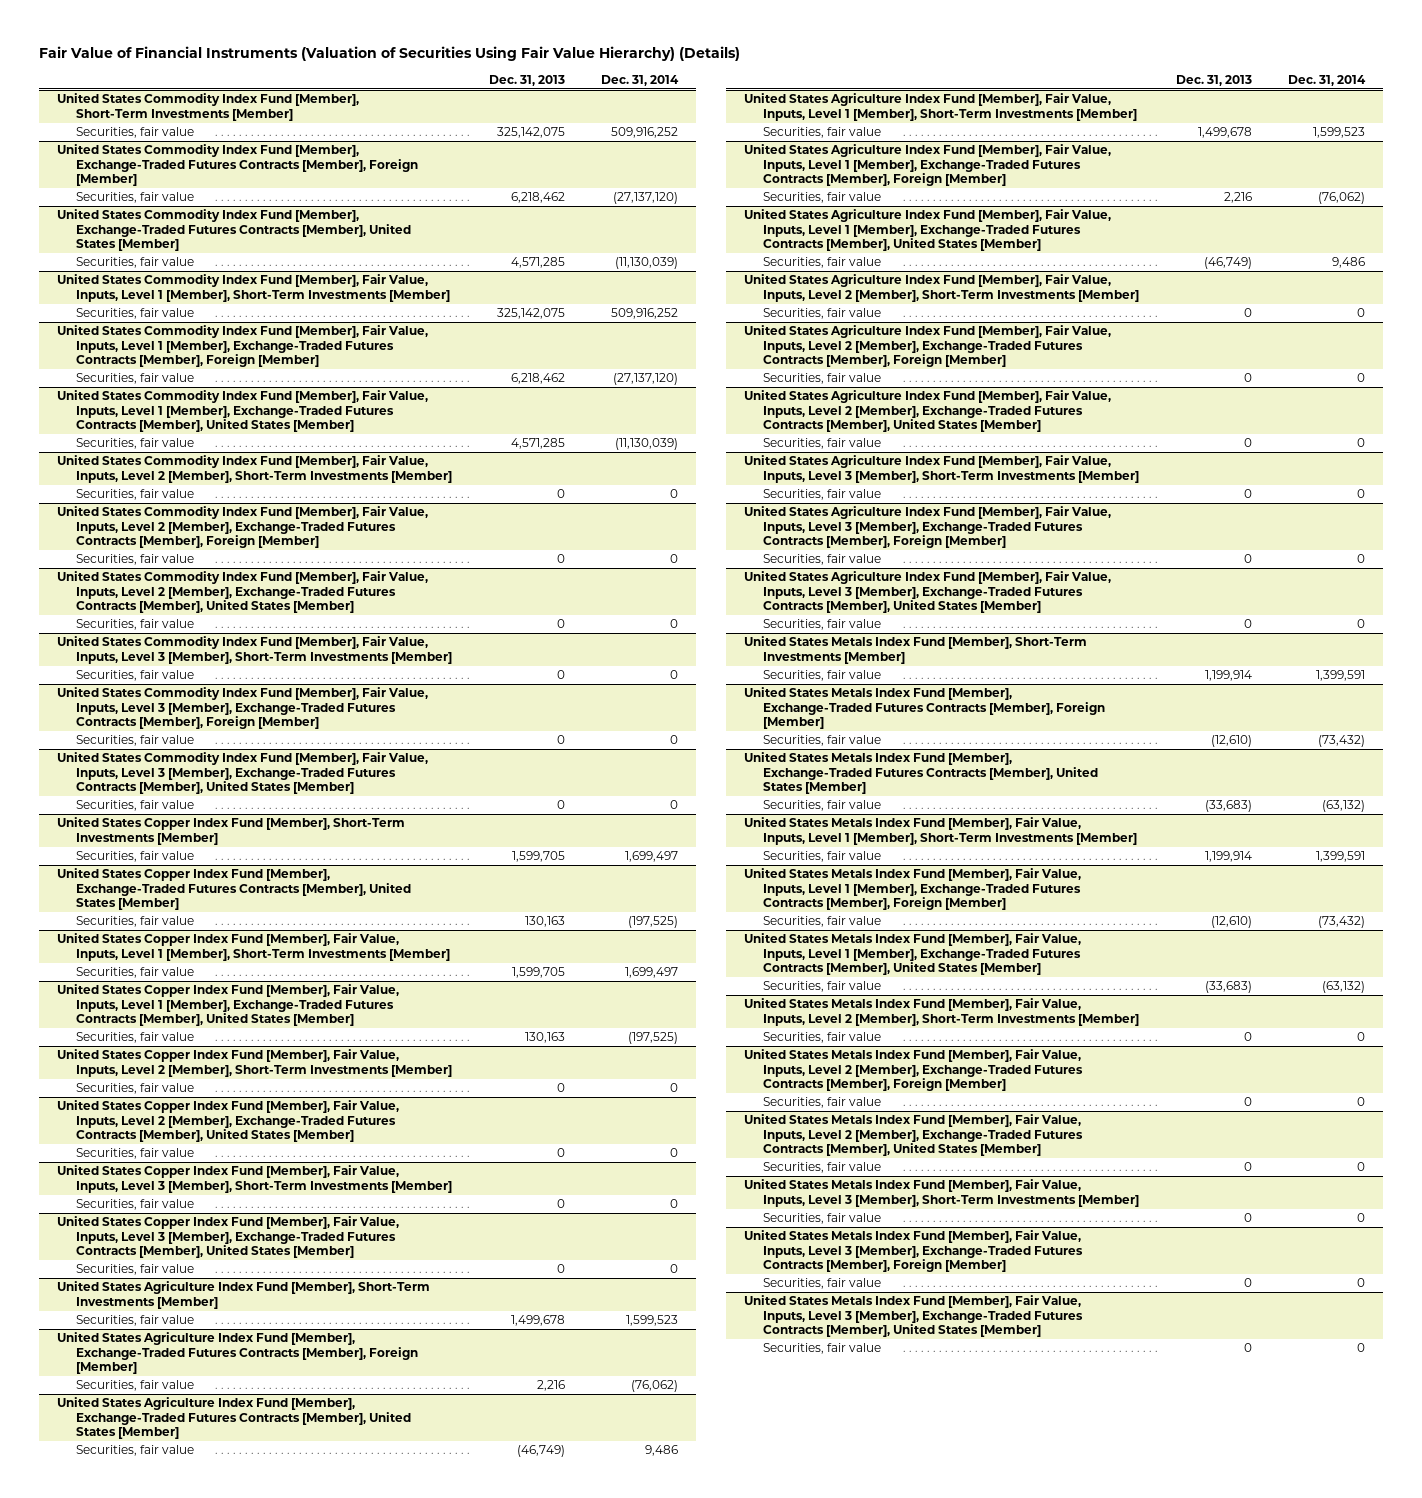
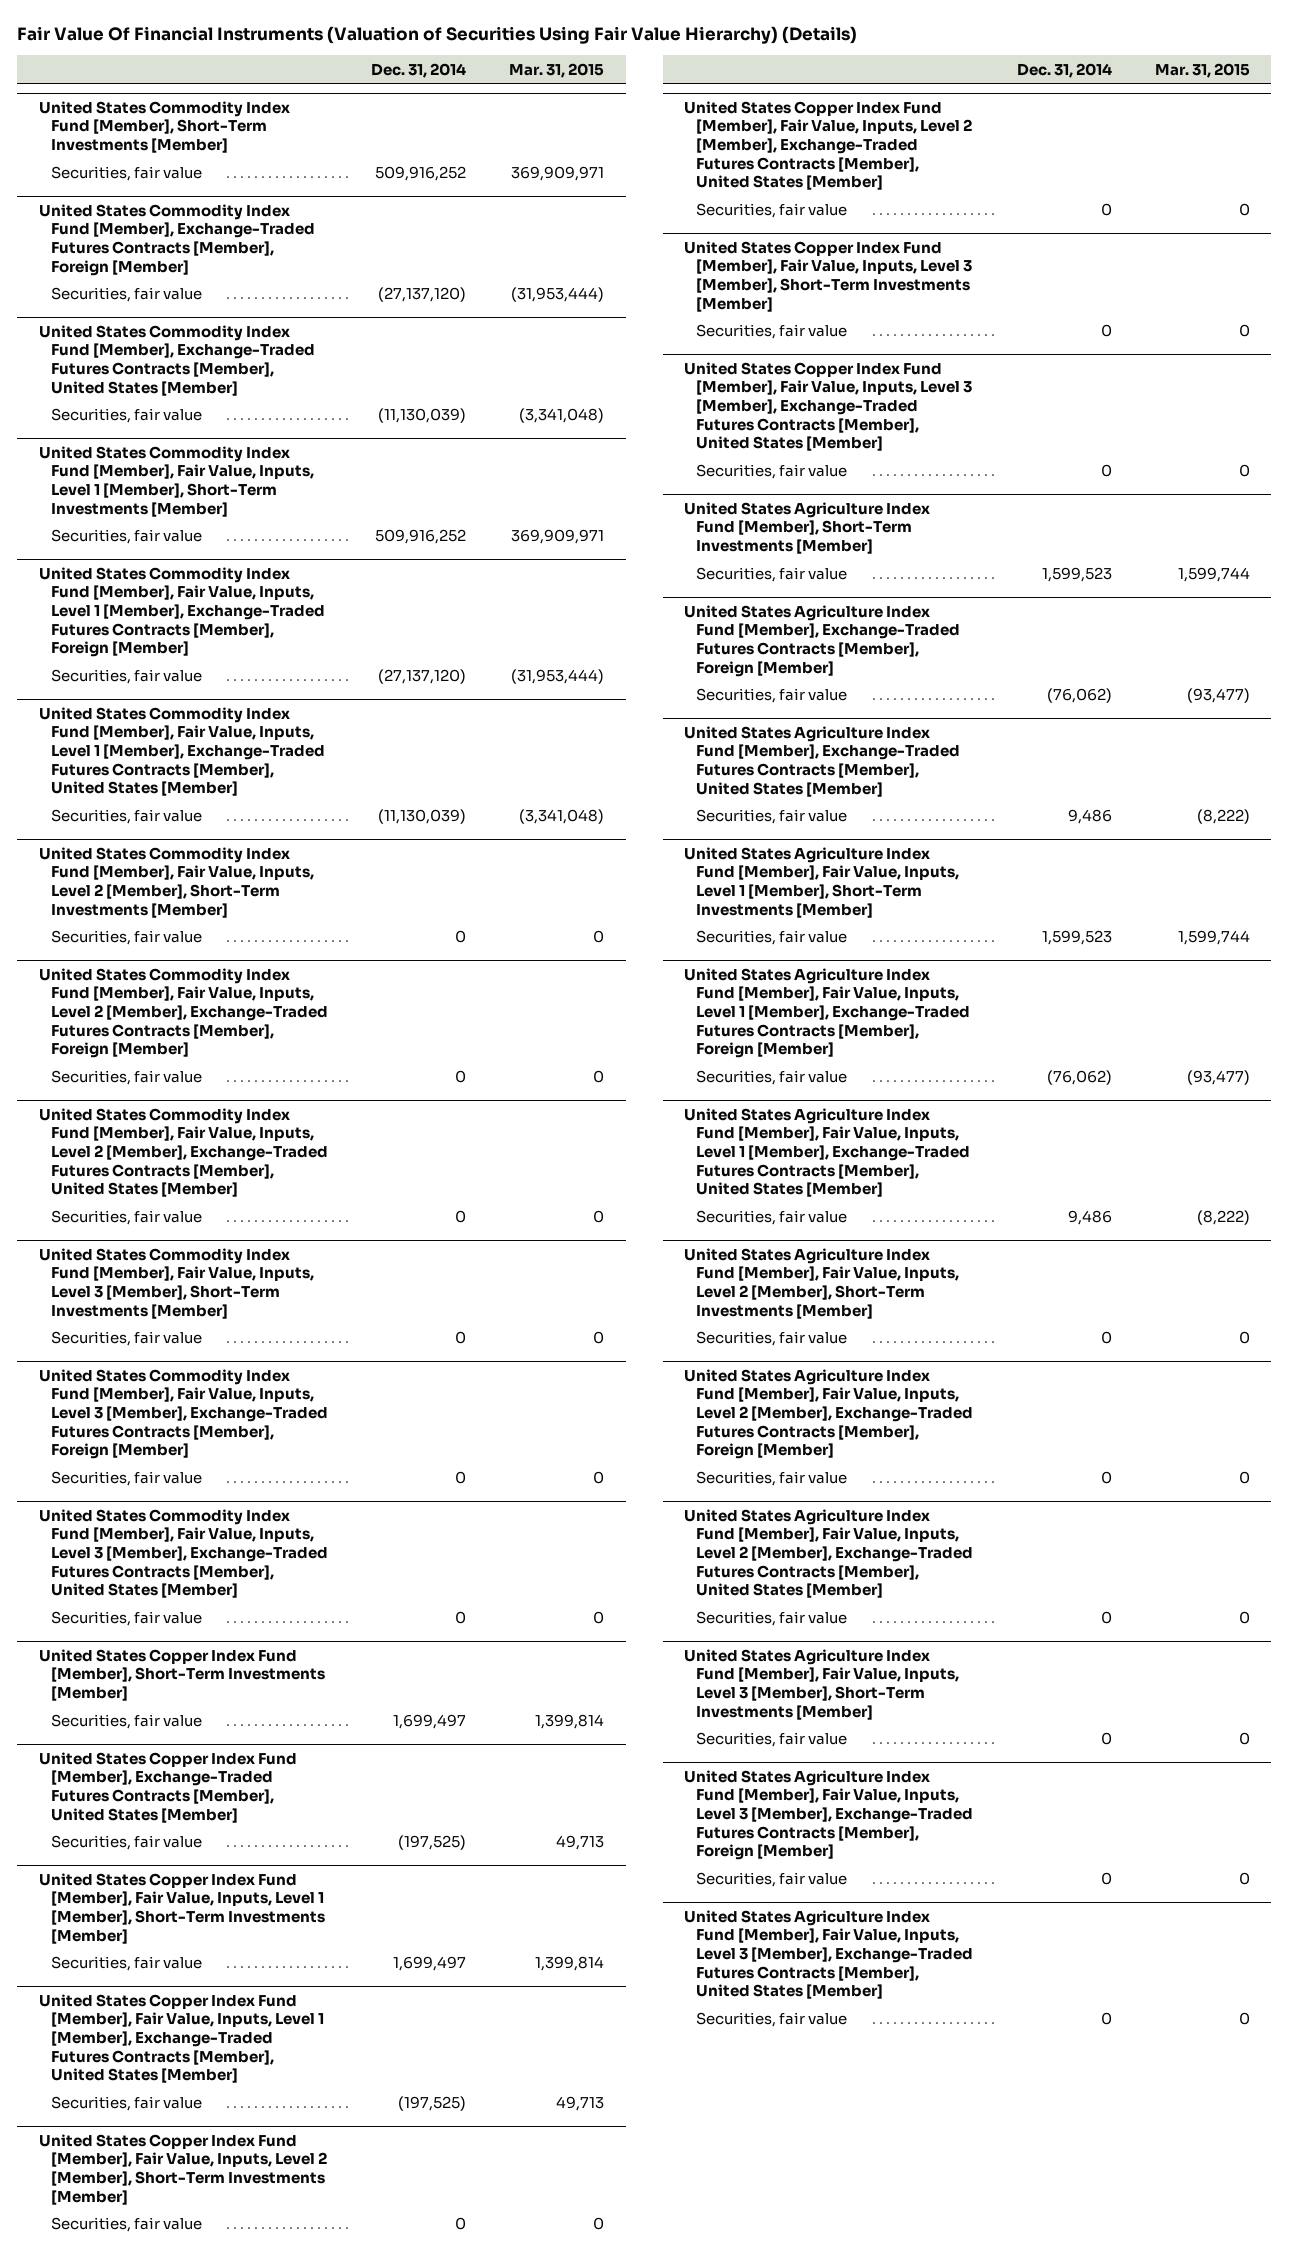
[39,46,741,62] Fair Value of Financial Instruments (Valuation of Securities Using Fair Value Hierarchy) (Details) -> [17,26,858,45] Fair Value Of Financial Instruments (Valuation of Securities Using Fair Value Hierarchy) (Details)
[488,74,565,86] Dec. 31, 2013 -> none
none -> [509,62,605,78] Mar. 31, 2015
[744,636,1088,664] United States Metals Index Fund [Member], Short-Term Investments [Member] -> none
[763,670,882,682] Securities, fair value -> none
[744,687,1106,730] United States Metals Index Fund [Member], Exchange-Traded Futures Contracts [Member], Foreign [Member] -> none
[763,735,882,747] Securities, fair value -> none
[744,752,1099,795] United States Metals Index Fund [Member], Exchange-Traded Futures Contracts [Member], United States [Member] -> none
[763,800,882,812] Securities, fair value -> none
[744,817,1138,845] United States Metals Index Fund [Member], Fair Value, Inputs, Level 1 [Member], Short-Term Investments [Member] -> none
[763,851,882,863] Securities, fair value -> none
[744,868,1082,911] United States Metals Index Fund [Member], Fair Value, Inputs, Level 1 [Member], Exchange-Traded Futures Contracts [Member], Foreign [Member] -> none
[763,916,882,928] Securities, fair value -> none
[744,933,1082,976] United States Metals Index Fund [Member], Fair Value, Inputs, Level 1 [Member], Exchange-Traded Futures Contracts [Member], United States [Member] -> none
[763,981,882,993] Securities, fair value -> none
[744,998,1140,1026] United States Metals Index Fund [Member], Fair Value, Inputs, Level 2 [Member], Short-Term Investments [Member] -> none
[763,1032,882,1044] Securities, fair value -> none
[744,1049,1084,1092] United States Metals Index Fund [Member], Fair Value, Inputs, Level 2 [Member], Exchange-Traded Futures Contracts [Member], Foreign [Member] -> none
[763,1097,882,1109] Securities, fair value -> none
[744,1114,1084,1157] United States Metals Index Fund [Member], Fair Value, Inputs, Level 2 [Member], Exchange-Traded Futures Contracts [Member], United States [Member] -> none
[763,1162,882,1174] Securities, fair value -> none
[744,1179,1140,1207] United States Metals Index Fund [Member], Fair Value, Inputs, Level 3 [Member], Short-Term Investments [Member] -> none
[763,1213,882,1225] Securities, fair value -> none
[744,1230,1084,1273] United States Metals Index Fund [Member], Fair Value, Inputs, Level 3 [Member], Exchange-Traded Futures Contracts [Member], Foreign [Member] -> none
[763,1278,882,1290] Securities, fair value -> none
[744,1295,1084,1338] United States Metals Index Fund [Member], Fair Value, Inputs, Level 3 [Member], Exchange-Traded Futures Contracts [Member], United States [Member] -> none
[763,1343,882,1355] Securities, fair value -> none

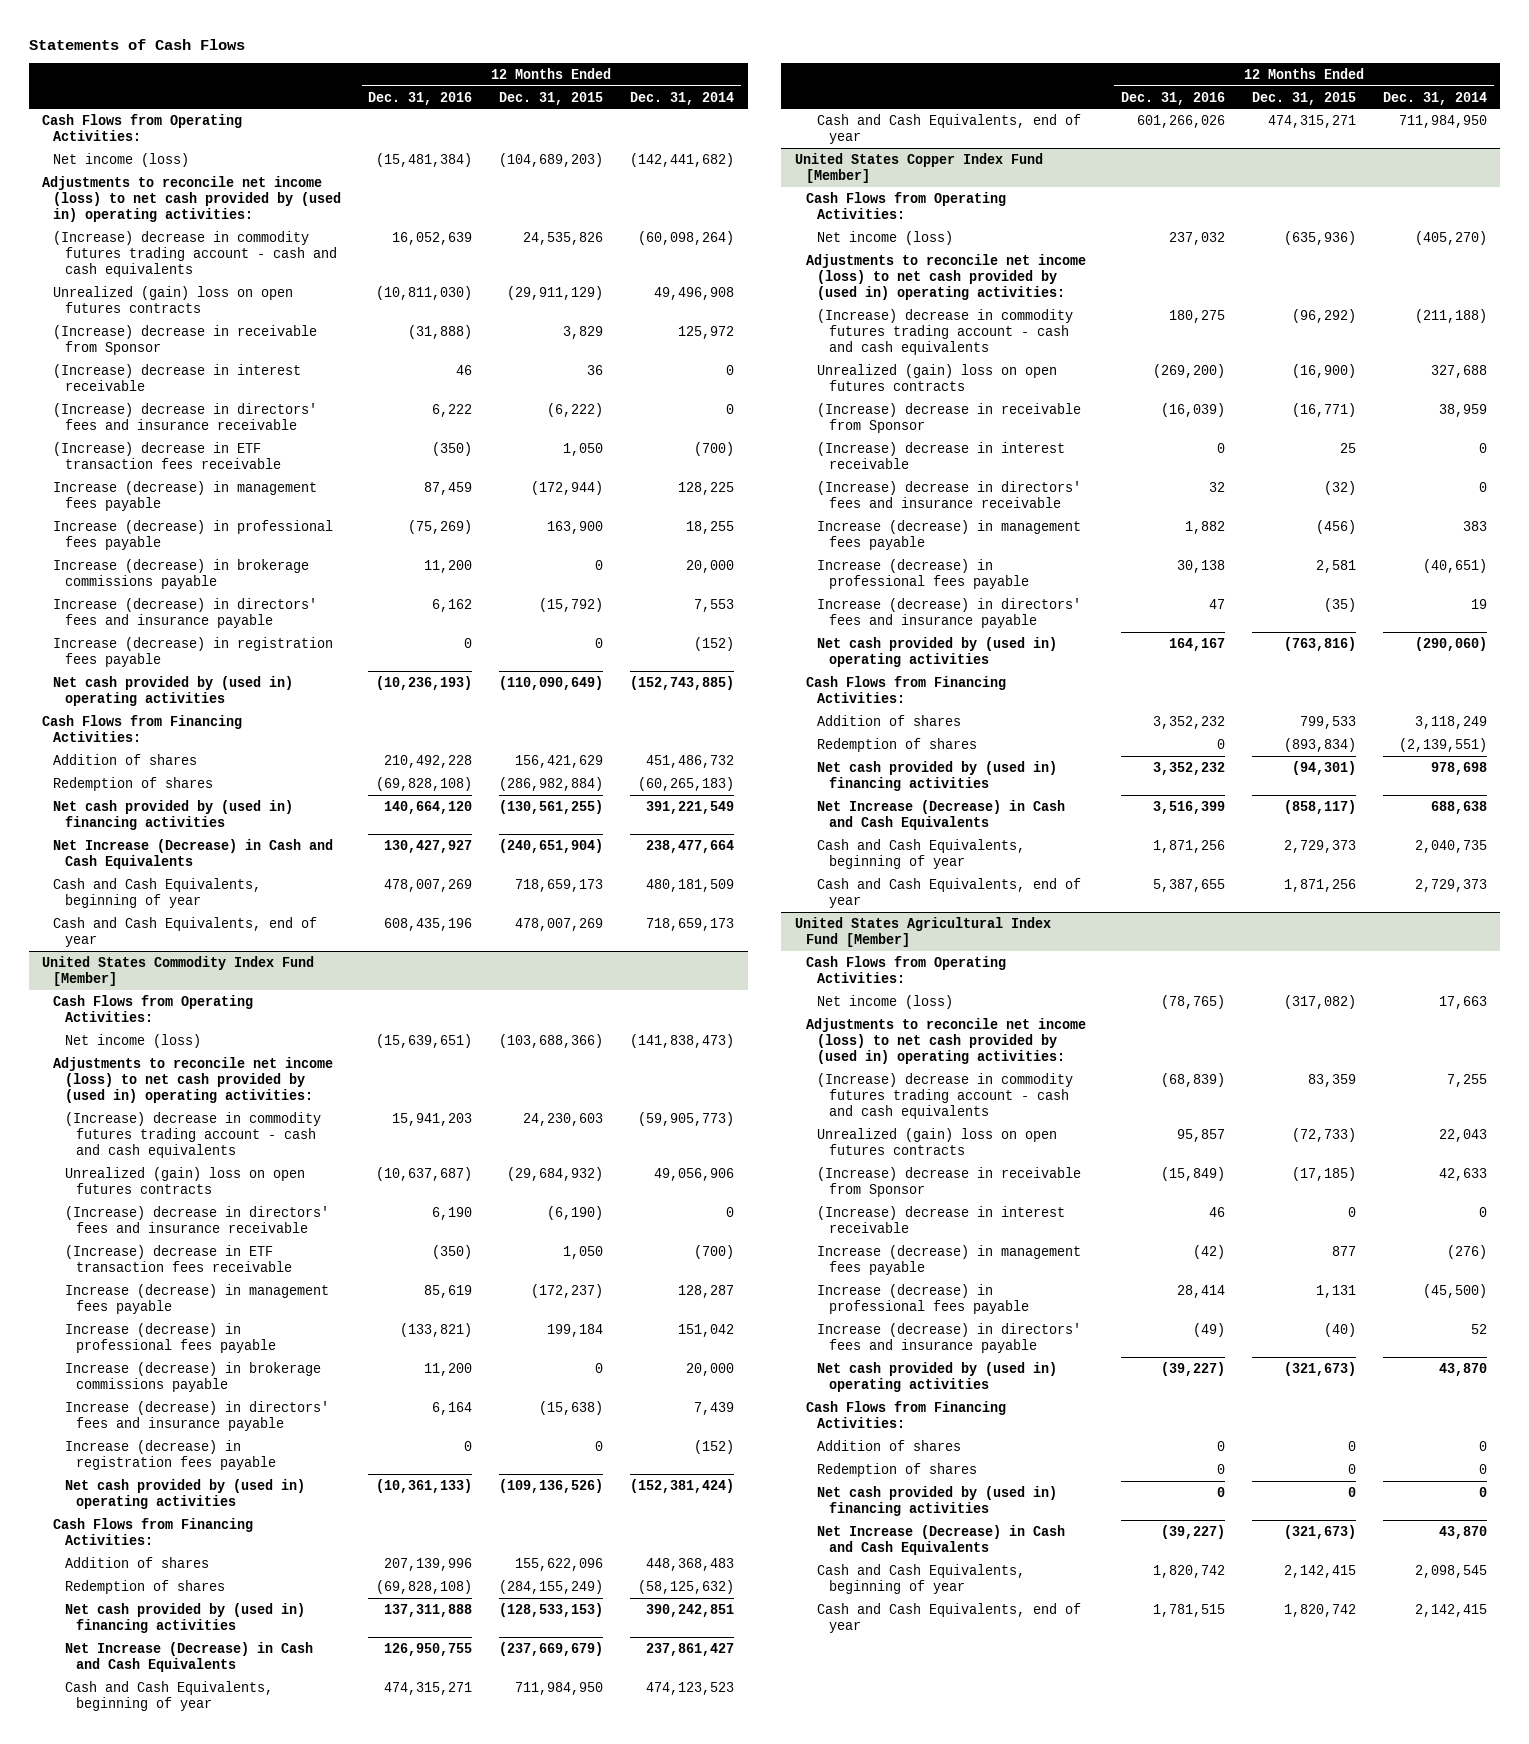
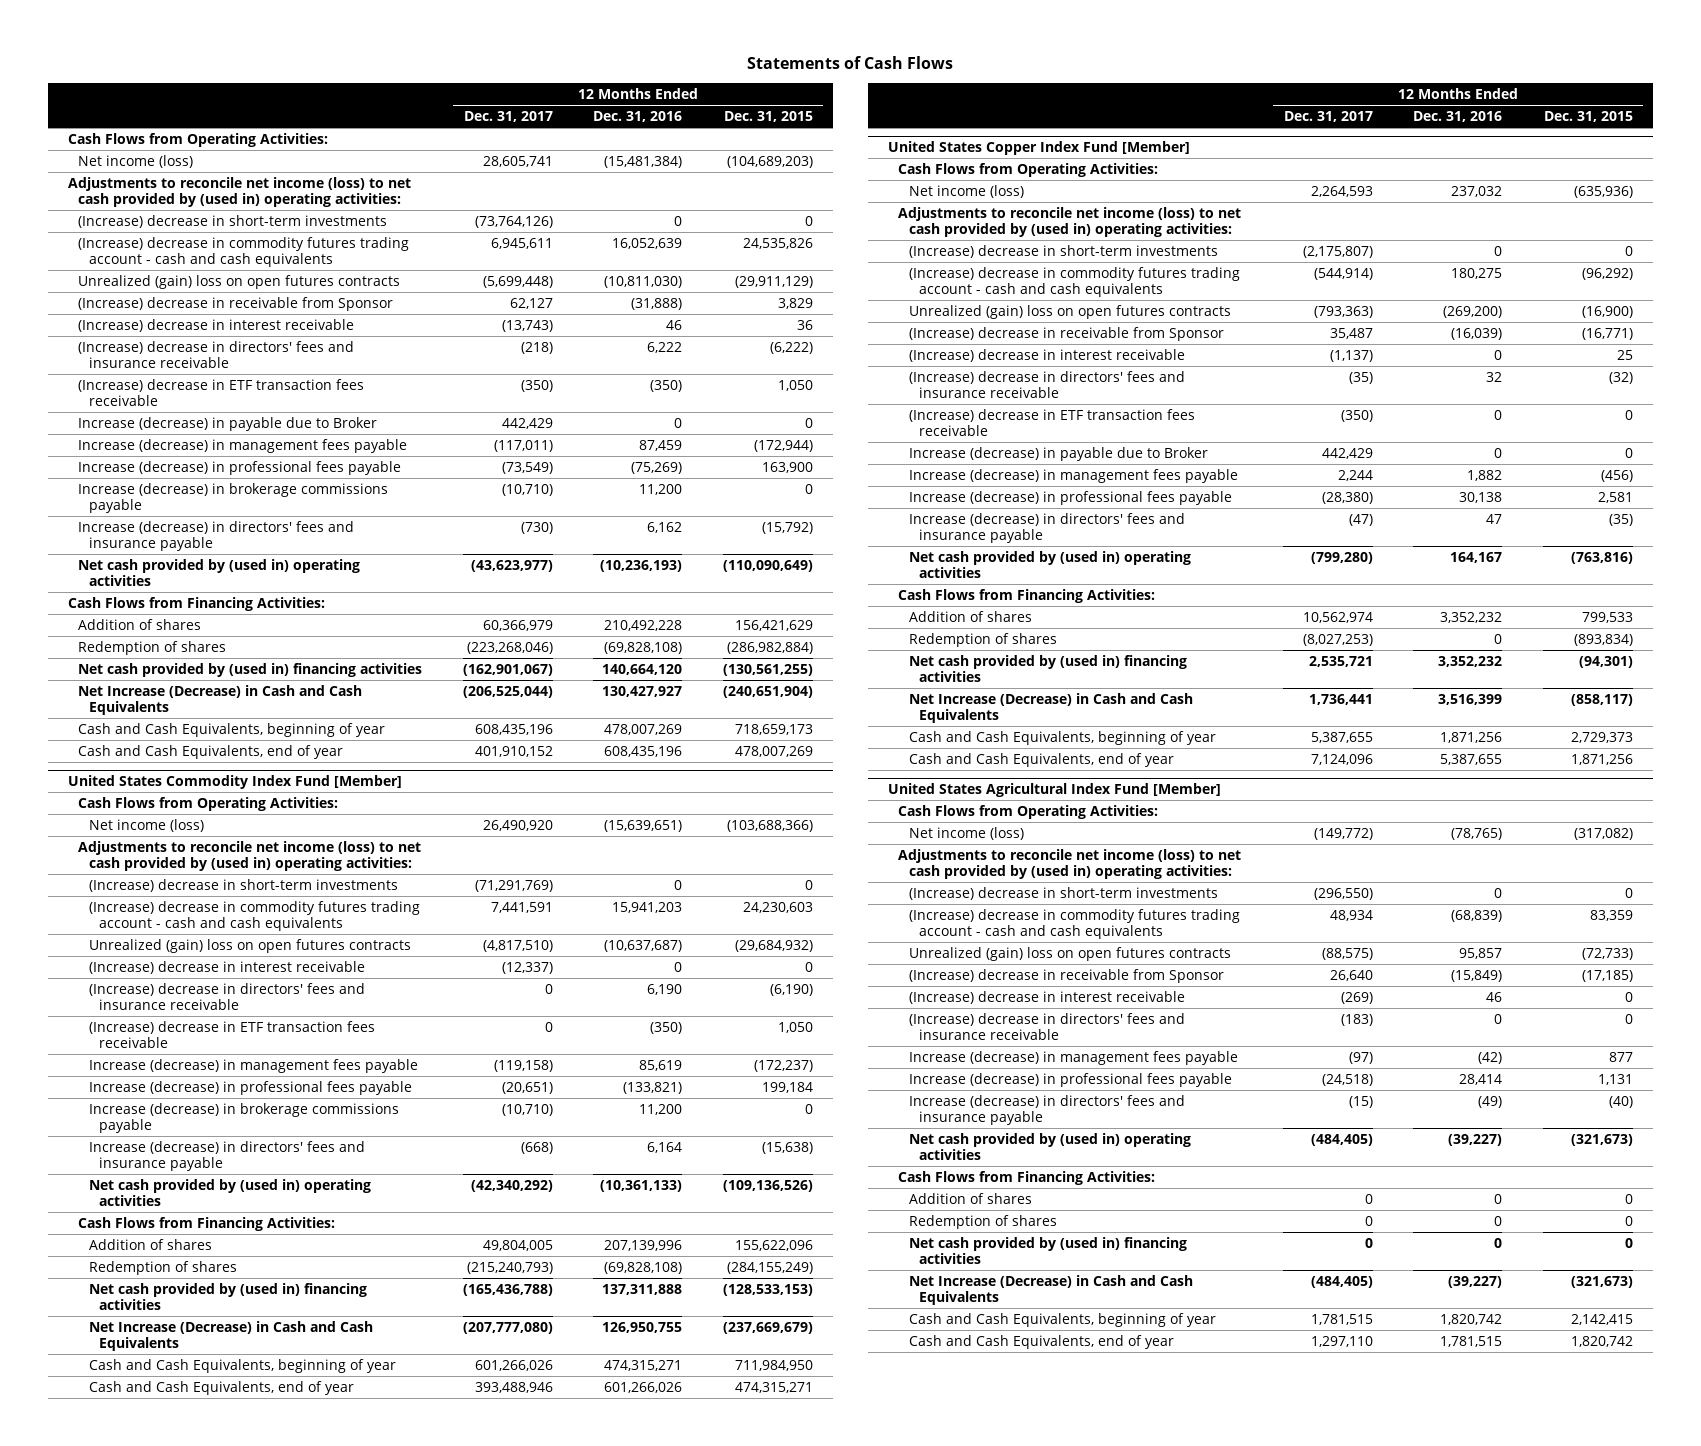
[630,91,735,105] Dec. 31, 2014 -> none
none -> [463,111,553,123] Dec. 31, 2017
none -> [78,215,388,229] (Increase) decrease in short-term investments
none -> [78,417,378,432] Increase (decrease) in payable due to Broker
[53,636,334,667] Increase (decrease) in registration fees payable -> none
none -> [88,879,398,893] (Increase) decrease in short-term investments
none -> [88,961,365,975] (Increase) decrease in interest receivable
[64,1439,277,1470] Increase (decrease) in registration fees payable -> none
none -> [908,245,1218,259] (Increase) decrease in short-term investments
none -> [908,409,1195,437] (Increase) decrease in ETF transaction fees receivable
none -> [908,447,1208,462] Increase (decrease) in payable due to Broker
none -> [908,887,1218,901] (Increase) decrease in short-term investments
none -> [908,1013,1185,1041] (Increase) decrease in directors' fees and insurance receivable

